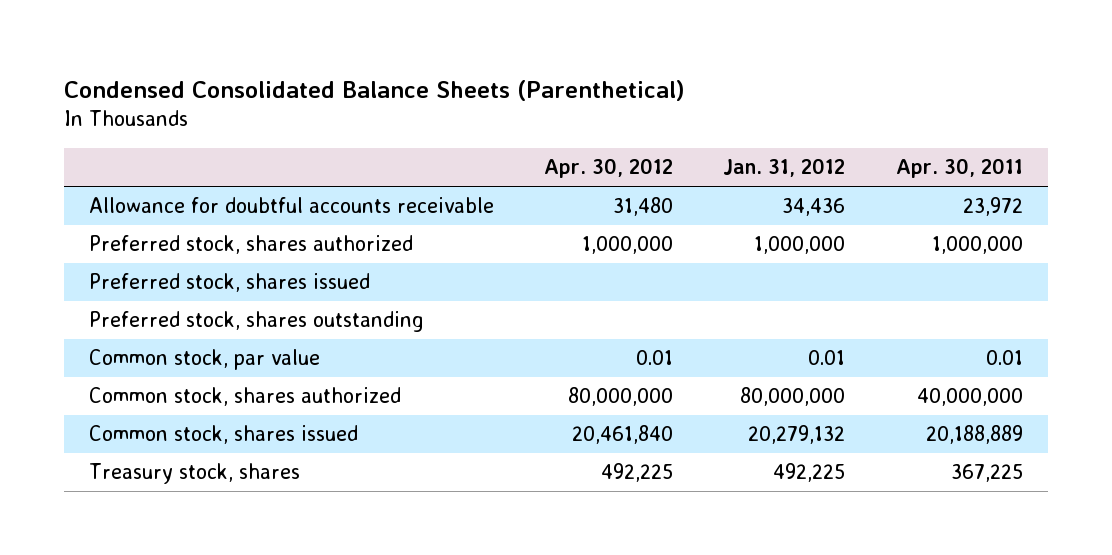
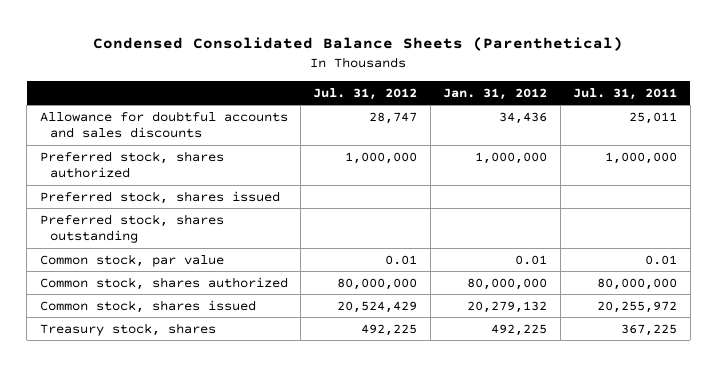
[544,158,674,179] Apr. 30, 2012 -> none
[895,158,1023,179] Apr. 30, 2011 -> none
none -> [313,87,418,100] Jul. 31, 2012
none -> [573,87,678,100] Jul. 31, 2011
[89,197,495,214] Allowance for doubtful accounts receivable -> [39,110,288,139] Allowance for doubtful accounts and sales discounts

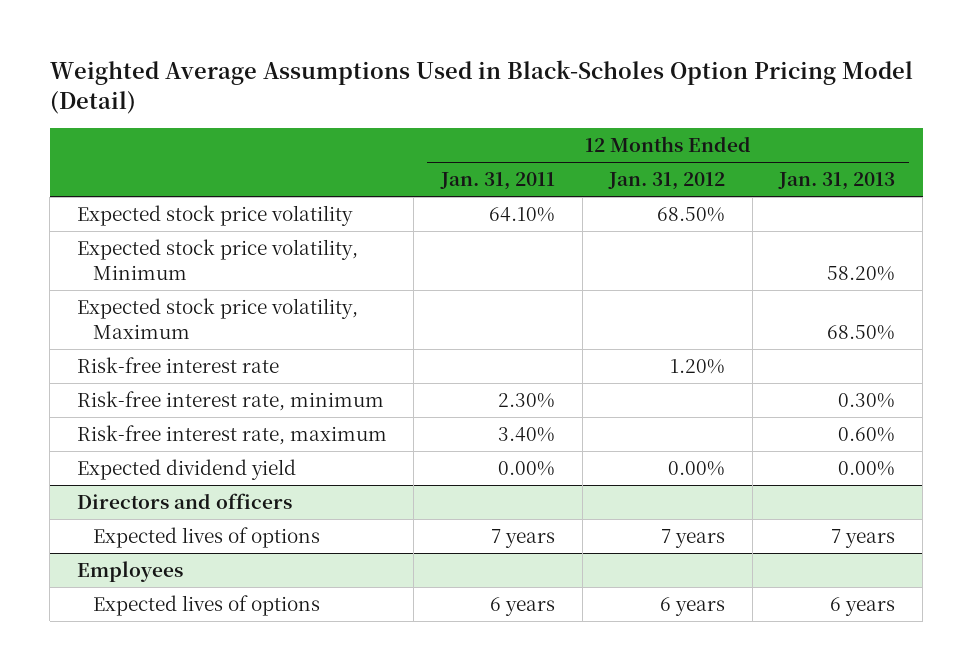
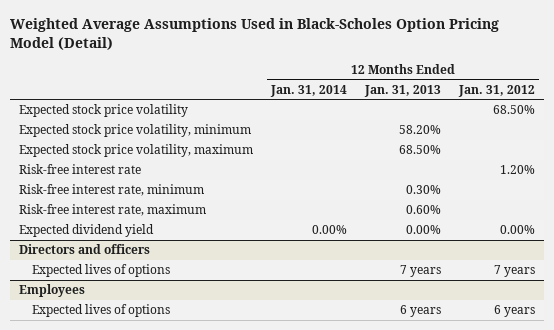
[439,172,555,191] Jan. 31, 2011 -> none
none -> [270,84,348,97] Jan. 31, 2014
[76,239,358,280] Expected stock price volatility, Minimum -> [19,124,252,138] Expected stock price volatility, minimum
[76,298,358,339] Expected stock price volatility, Maximum -> [19,144,254,158] Expected stock price volatility, maximum

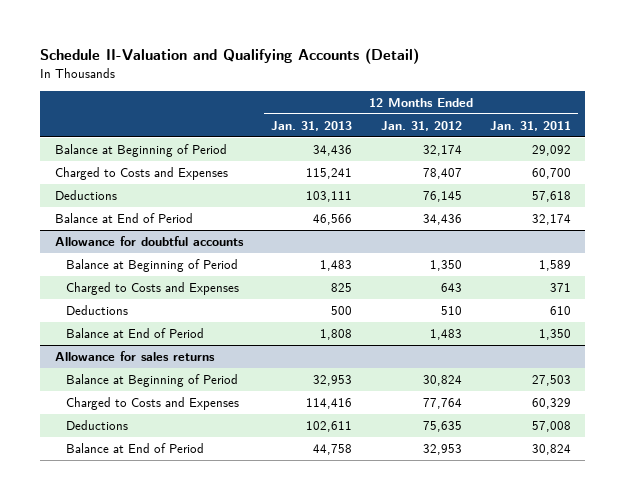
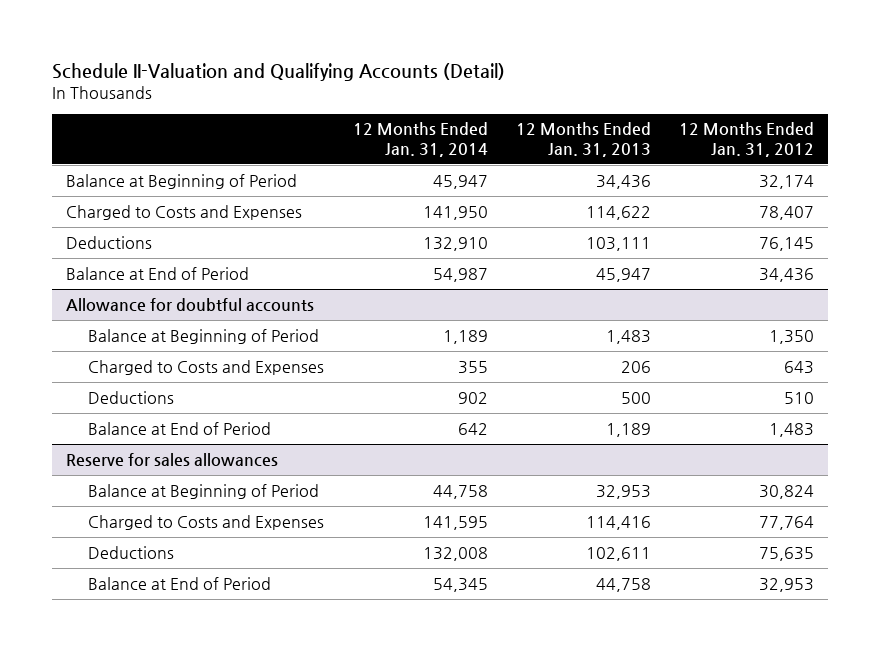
[489,120,571,131] Jan. 31, 2011 -> none
none -> [352,122,488,157] 12 Months Ended Jan. 31, 2014
[306,167,353,179] 115,241 -> [585,205,651,220] 114,622
[313,213,353,225] 46,566 -> [595,267,651,282] 45,947
[331,282,353,292] 825 -> [620,360,651,373] 206
[54,350,215,361] Allowance for sales returns -> none
[320,328,353,340] 1,808 -> [605,422,651,437] 1,189
none -> [66,452,279,467] Reserve for sales allowances

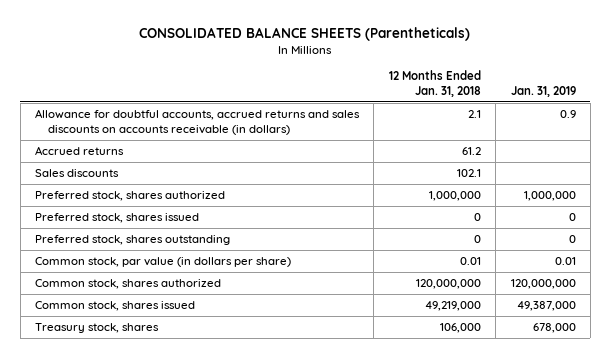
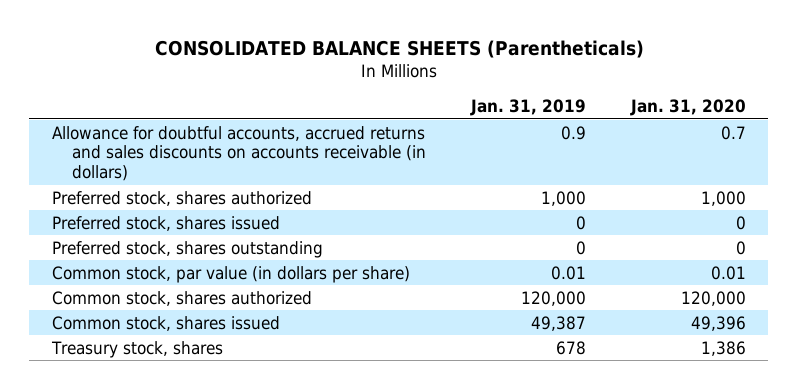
[388,70,481,98] 12 Months Ended Jan. 31, 2018 -> none
none -> [629,99,746,117] Jan. 31, 2020
[35,146,125,156] Accrued returns -> none
[35,169,120,178] Sales discounts -> none
[523,191,576,202] 1,000,000 -> [540,190,586,206] 1,000
[510,279,576,290] 120,000,000 -> [520,290,586,306] 120,000
[516,301,576,312] 49,387,000 -> [530,315,586,331] 49,387
[532,323,576,334] 678,000 -> [555,340,586,355] 678

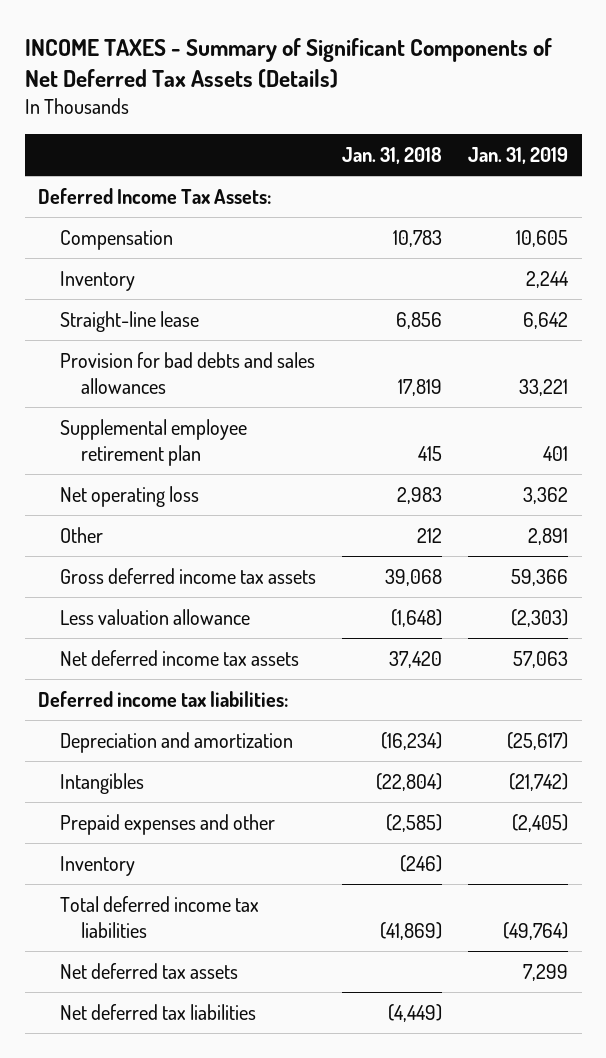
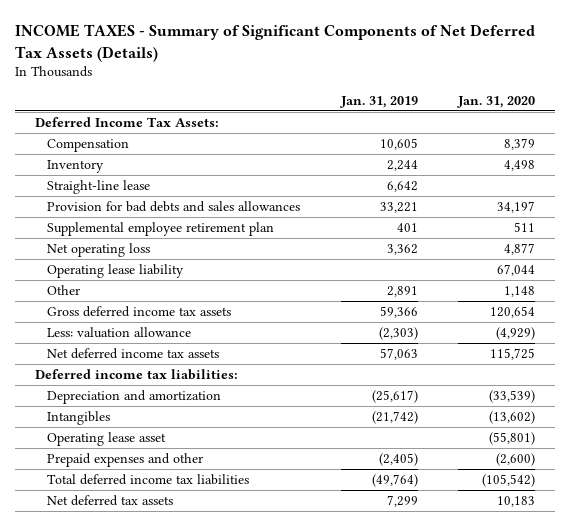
[341,146,442,164] Jan. 31, 2018 -> none
none -> [456,95,535,108] Jan. 31, 2020
none -> [47,263,185,278] Operating lease liability
[59,609,250,626] Less valuation allowance -> [47,326,192,338] Less: valuation allowance
none -> [47,431,167,446] Operating lease asset
[59,856,135,877] Inventory -> none
[59,1004,256,1021] Net deferred tax liabilities -> none

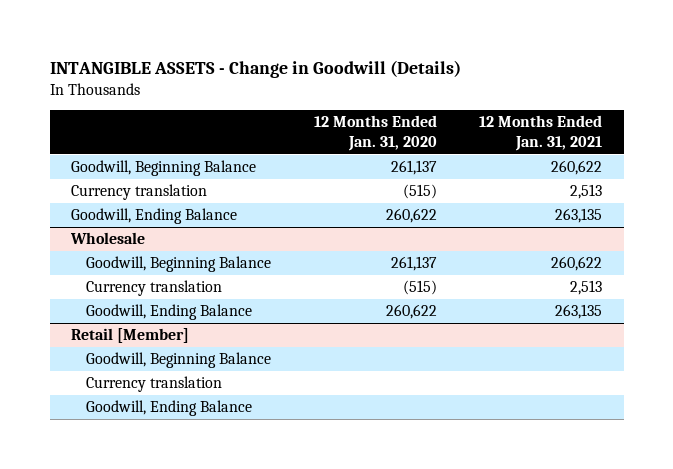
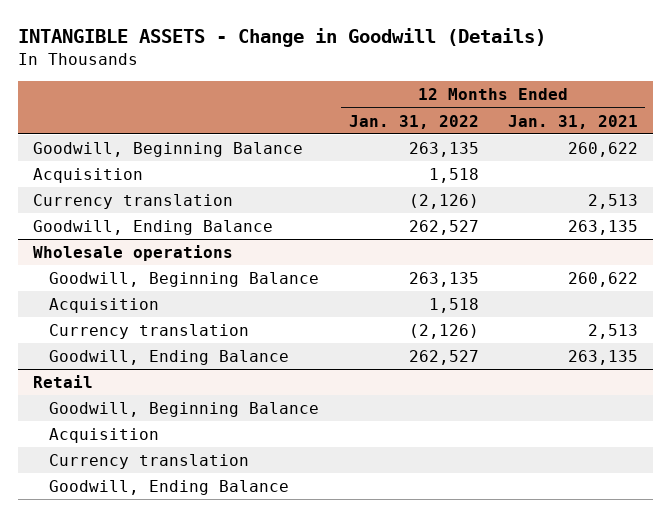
[313,115,437,151] 12 Months Ended Jan. 31, 2020 -> none
none -> [348,114,479,129] Jan. 31, 2022
none -> [32,168,143,184] Acquisition
[70,232,146,245] Wholesale -> [32,245,233,262] Wholesale operations
none -> [49,298,160,314] Acquisition
[71,328,190,344] Retail [Member] -> [32,375,93,389] Retail
none -> [49,428,160,444] Acquisition

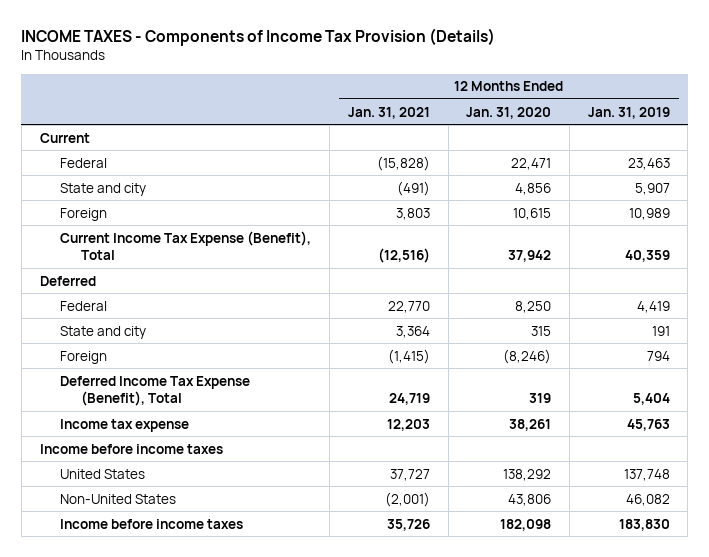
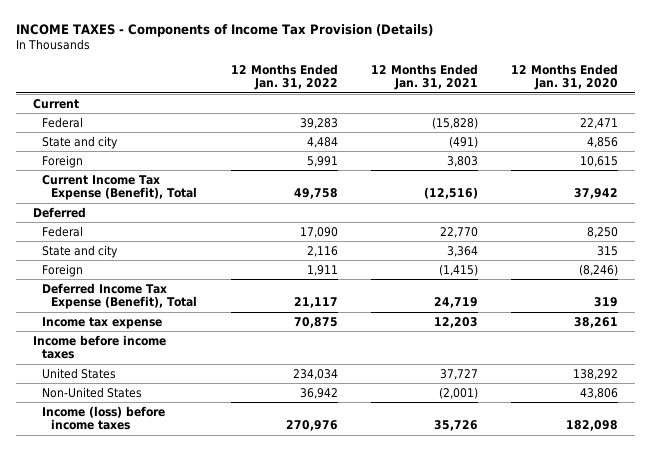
[587,106,670,119] Jan. 31, 2019 -> none
none -> [230,64,338,91] 12 Months Ended Jan. 31, 2022
[60,518,244,529] Income before income taxes -> [42,405,166,431] Income (loss) before income taxes

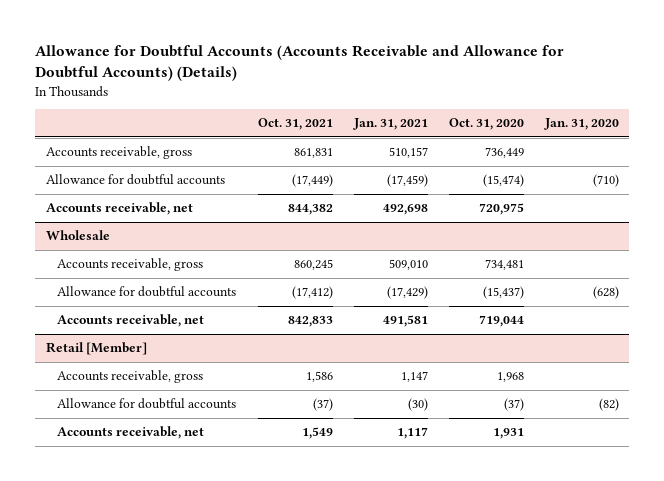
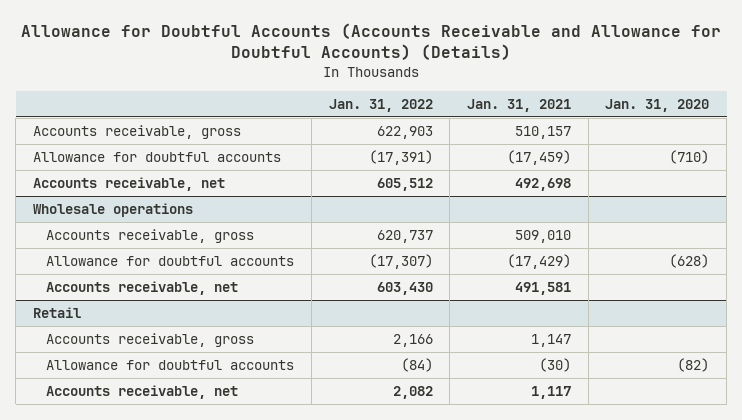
[257,118,333,131] Oct. 31, 2021 -> none
[448,118,524,131] Oct. 31, 2020 -> none
none -> [328,98,433,112] Jan. 31, 2022
[45,230,110,241] Wholesale -> [32,203,193,218] Wholesale operations
[45,342,147,356] Retail [Member] -> [32,307,81,319] Retail

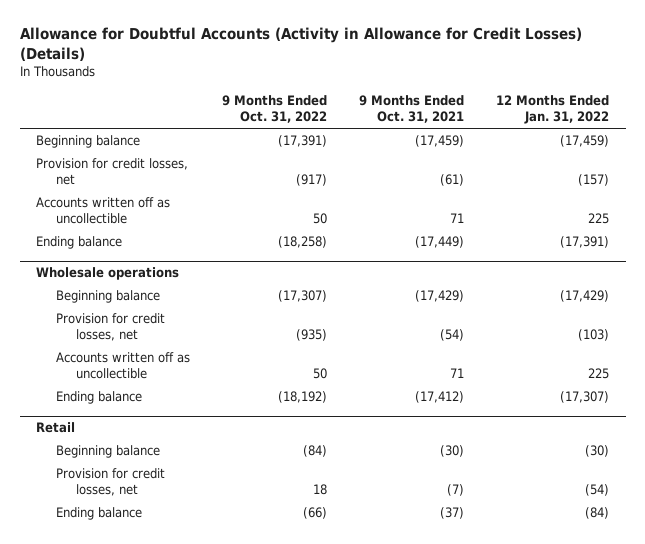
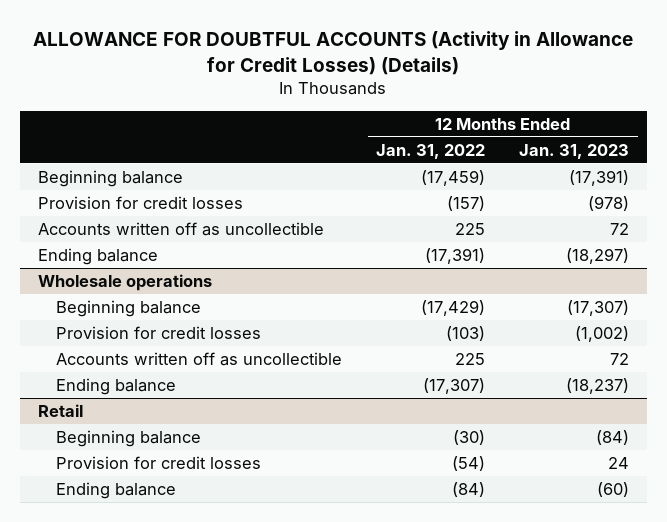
[19,27,582,62] Allowance for Doubtful Accounts (Activity in Allowance for Credit Losses) (Details) -> [33,31,634,75] ALLOWANCE FOR DOUBTFUL ACCOUNTS (Activity in Allowance for Credit Losses) (Details)
[222,95,328,124] 9 Months Ended Oct. 31, 2022 -> none
[359,95,465,124] 9 Months Ended Oct. 31, 2021 -> none
none -> [519,143,630,159] Jan. 31, 2023
[35,157,188,186] Provision for credit losses, net -> [37,196,243,210] Provision for credit losses
[55,312,165,342] Provision for credit losses, net -> [55,326,261,340] Provision for credit losses
[55,467,165,497] Provision for credit losses, net -> [55,456,261,470] Provision for credit losses

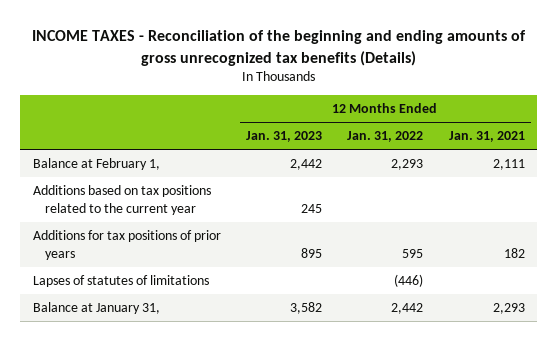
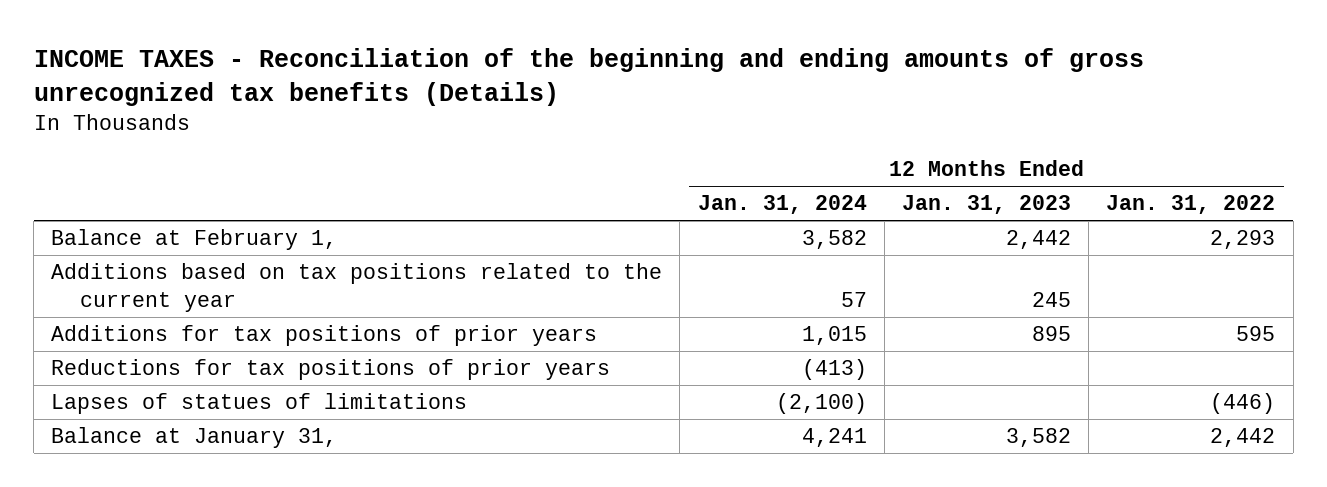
[448,131,525,143] Jan. 31, 2021 -> none
none -> [697,195,867,215] Jan. 31, 2024
none -> [51,359,611,381] Reductions for tax positions of prior years
[32,275,209,288] Lapses of statutes of limitations -> [51,393,468,415] Lapses of statues of limitations

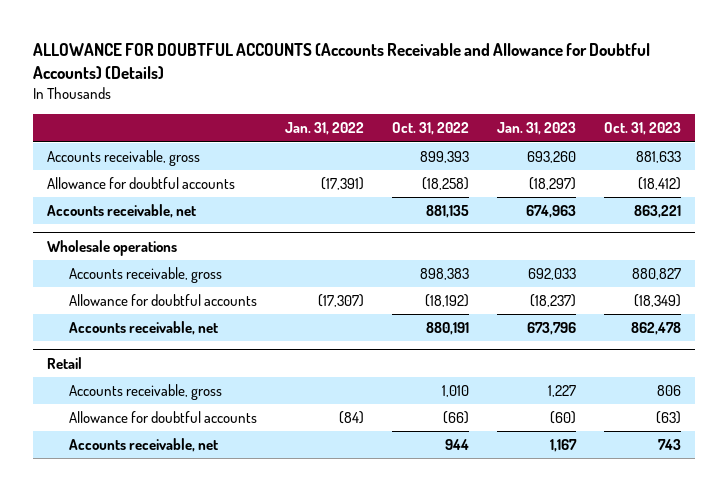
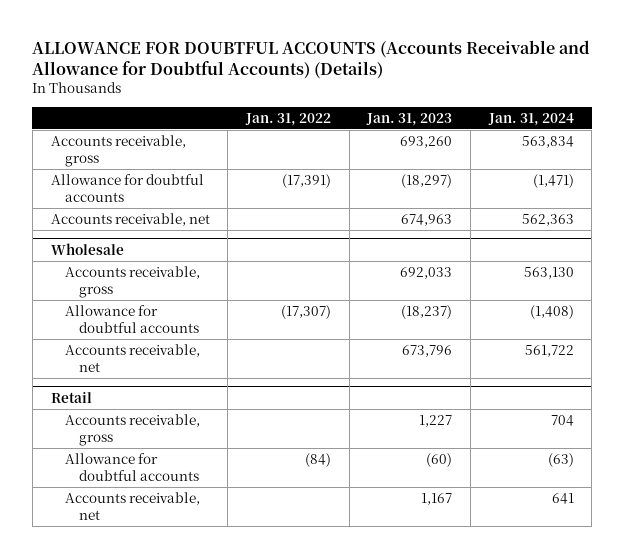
[391,122,469,136] Oct. 31, 2022 -> none
[603,122,681,136] Oct. 31, 2023 -> none
none -> [487,113,574,127] Jan. 31, 2024
[47,239,178,256] Wholesale operations -> [50,242,124,255] Wholesale

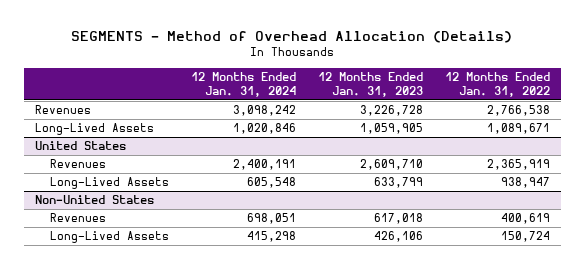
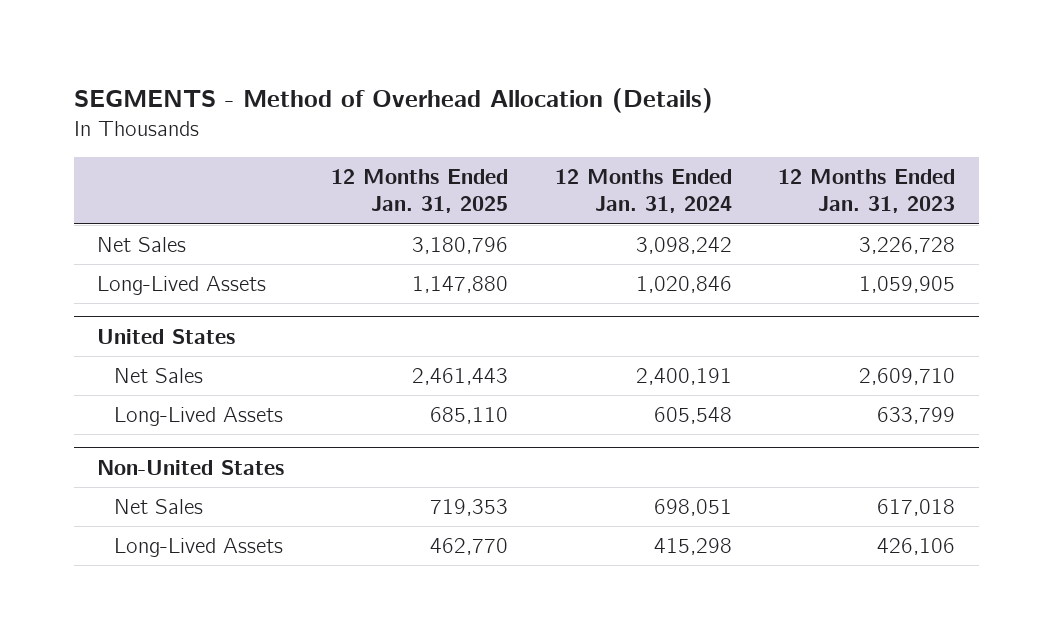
[444,71,550,97] 12 Months Ended Jan. 31, 2022 -> none
none -> [330,168,508,214] 12 Months Ended Jan. 31, 2025
[34,105,91,115] Revenues -> [96,236,186,252] Net Sales
[49,159,106,169] Revenues -> [113,367,203,383] Net Sales
[49,213,106,223] Revenues -> [113,498,203,514] Net Sales

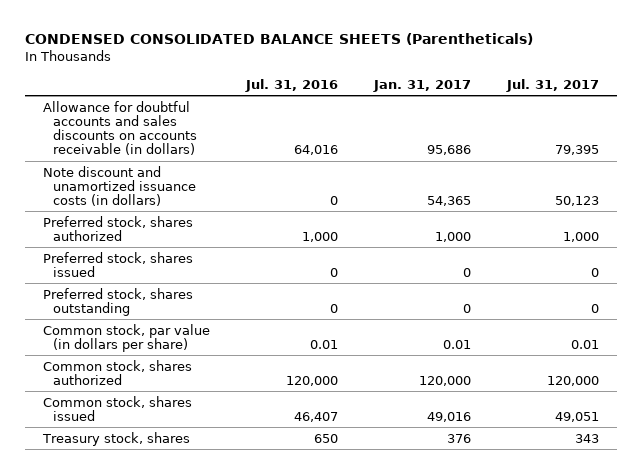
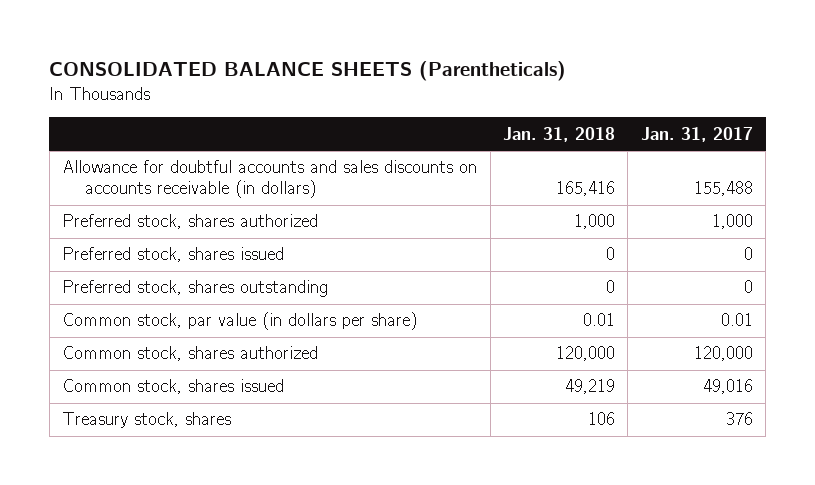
[25,33,534,46] CONDENSED CONSOLIDATED BALANCE SHEETS (Parentheticals) -> [49,61,567,82] CONSOLIDATED BALANCE SHEETS (Parentheticals)
[245,78,339,92] Jul. 31, 2016 -> none
[506,78,600,92] Jul. 31, 2017 -> none
none -> [502,126,615,142] Jan. 31, 2018
[43,165,196,206] Note discount and unamortized issuance costs (in dollars) -> none
[427,145,472,156] 95,686 -> [693,181,753,197] 155,488

